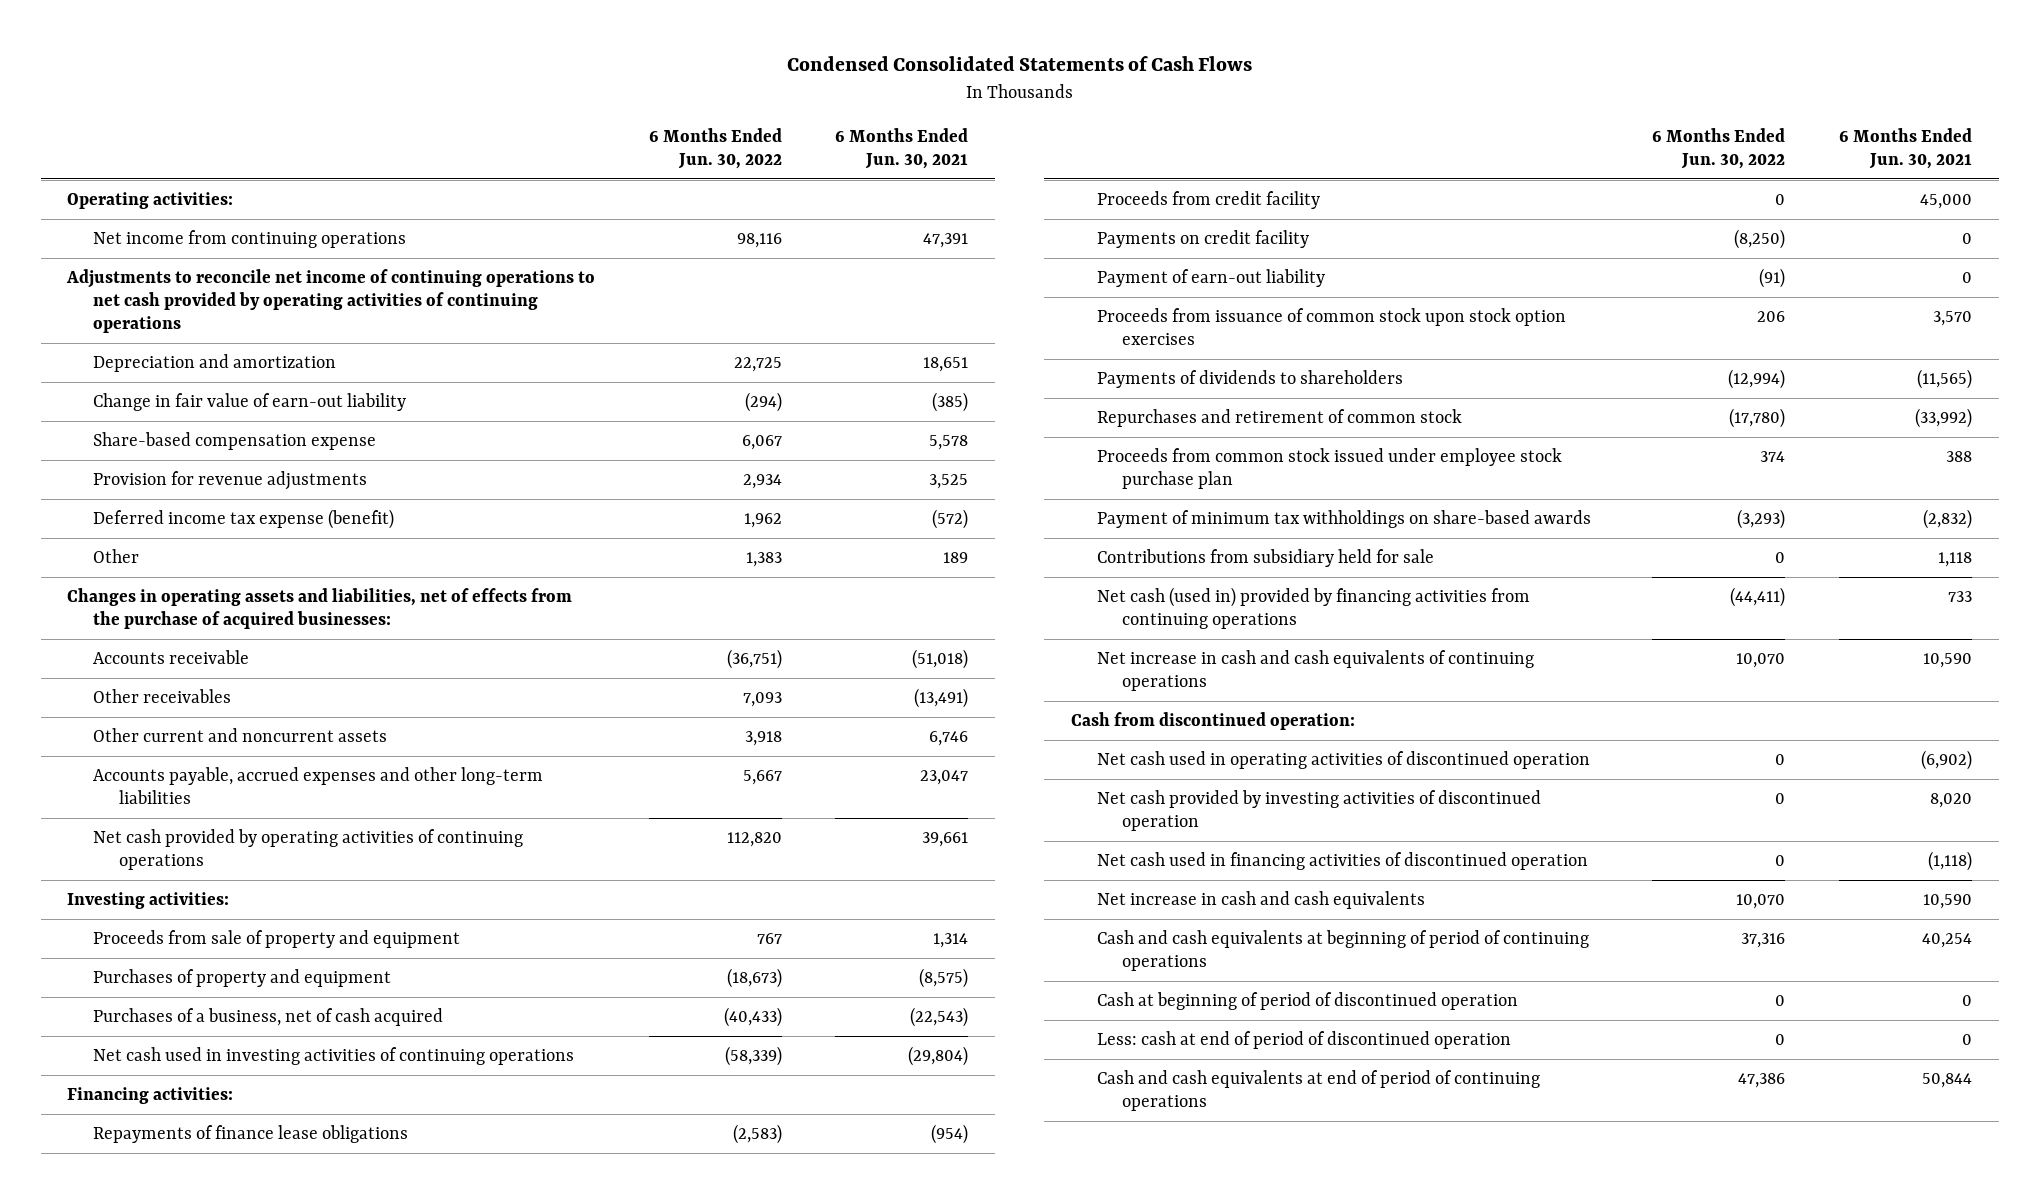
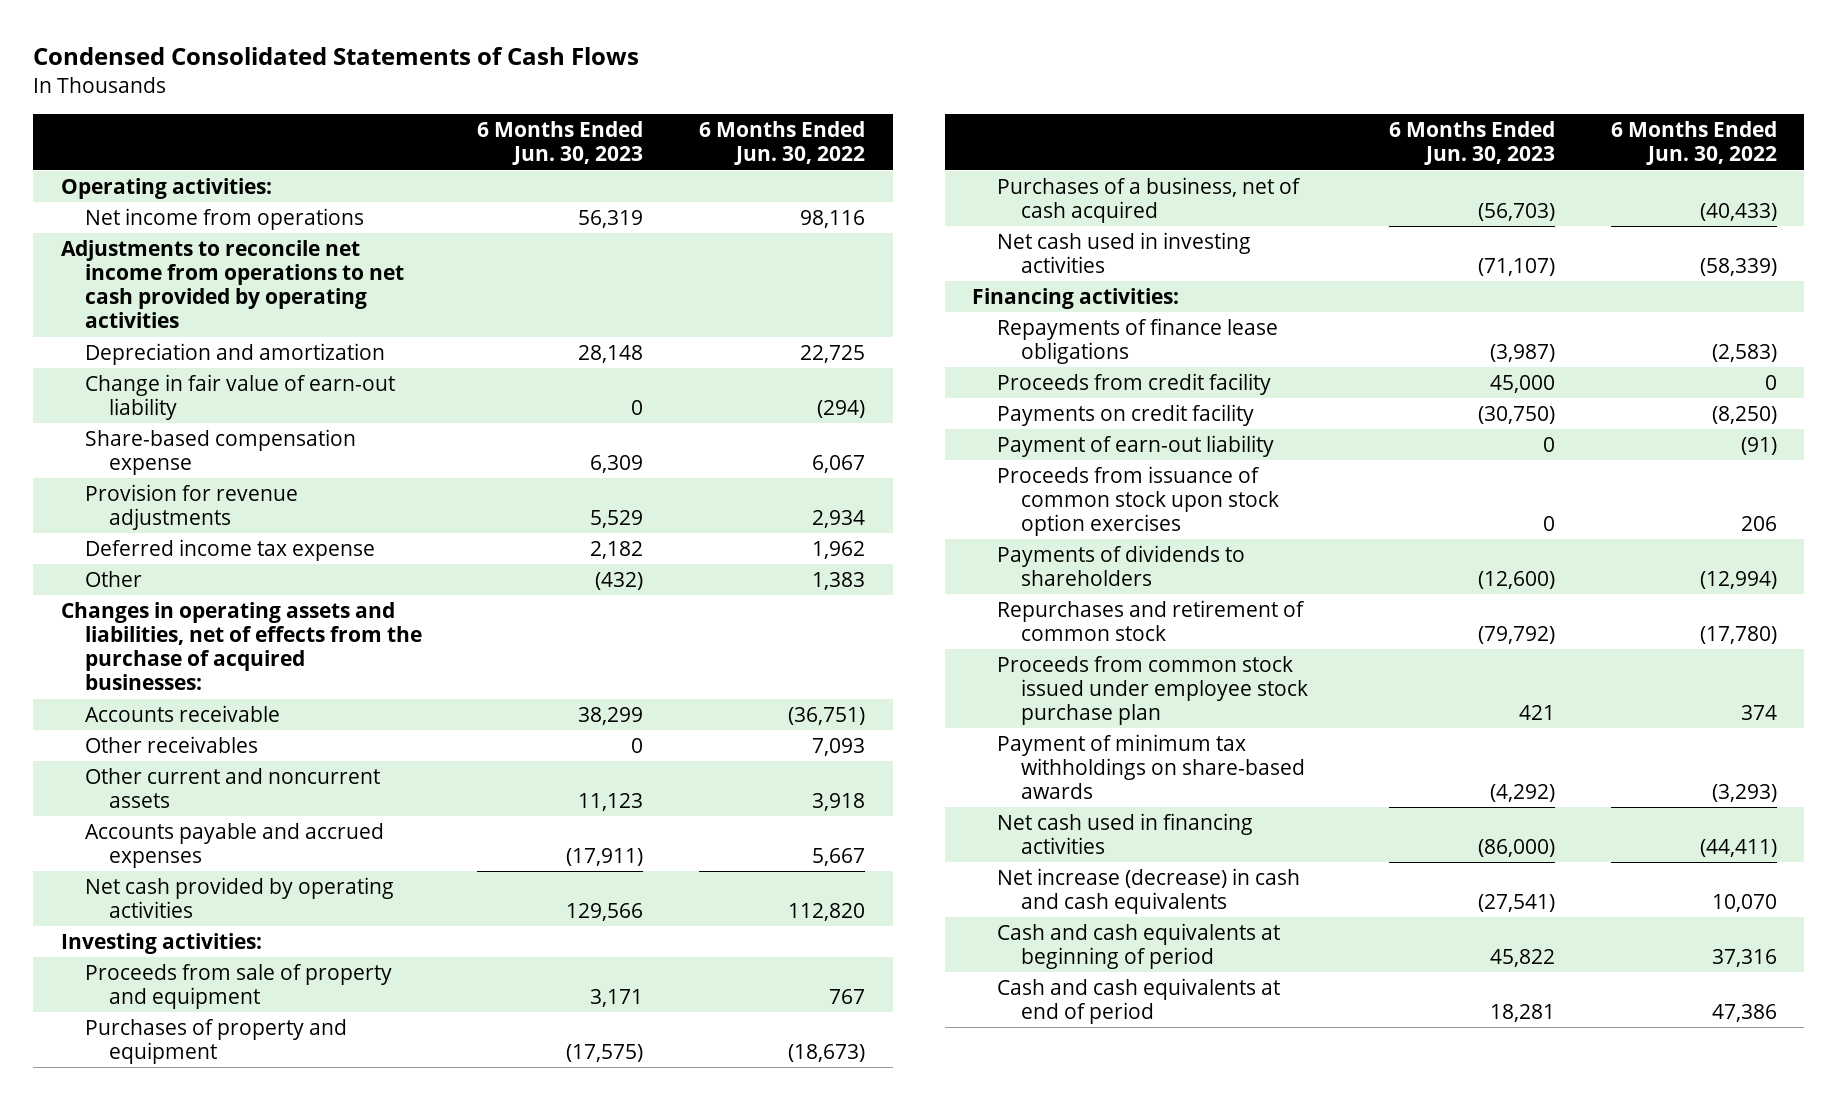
[835,127,969,170] 6 Months Ended Jun. 30, 2021 -> none
none -> [477,121,644,166] 6 Months Ended Jun. 30, 2023
[93,229,407,248] Net income from continuing operations -> [85,208,365,231] Net income from operations
[66,268,596,334] Adjustments to reconcile net income of continuing operations to net cash provided by operating activities of continuing operations -> [60,240,405,329] Adjustments to reconcile net income from operations to net cash provided by operating activities
[93,508,395,529] Deferred income tax expense (benefit) -> [85,539,376,562] Deferred income tax expense
[93,766,544,805] Accounts payable, accrued expenses and other long-term liabilities -> [85,823,385,869] Accounts payable and accrued expenses
[93,828,524,871] Net cash provided by operating activities of continuing operations -> [85,877,395,919] Net cash provided by operating activities
[93,1046,575,1065] Net cash used in investing activities of continuing operations -> [996,232,1251,274] Net cash used in investing activities
[1096,548,1434,567] Contributions from subsidiary held for sale -> none
[1096,649,1534,692] Net increase in cash and cash equivalents of continuing operations -> none
[1070,711,1355,730] Cash from discontinued operation: -> none
[1096,750,1590,769] Net cash used in operating activities of discontinued operation -> none
[1096,789,1541,832] Net cash provided by investing activities of discontinued operation -> none
[1096,851,1588,870] Net cash used in financing activities of discontinued operation -> none
[1096,991,1518,1010] Cash at beginning of period of discontinued operation -> none
[1096,1030,1511,1049] Less: cash at end of period of discontinued operation -> none
[1096,586,1530,630] Net cash (used in) provided by financing activities from continuing operations -> [996,813,1253,855] Net cash used in financing activities
[1096,890,1425,909] Net increase in cash and cash equivalents -> [996,868,1300,915] Net increase (decrease) in cash and cash equivalents
[1096,929,1589,972] Cash and cash equivalents at beginning of period of continuing operations -> [996,923,1280,970] Cash and cash equivalents at beginning of period
[1096,1069,1540,1112] Cash and cash equivalents at end of period of continuing operations -> [996,978,1280,1025] Cash and cash equivalents at end of period

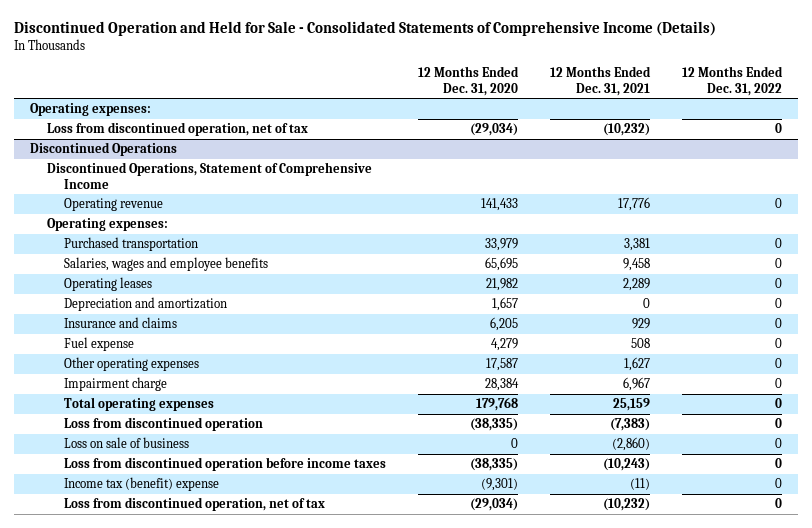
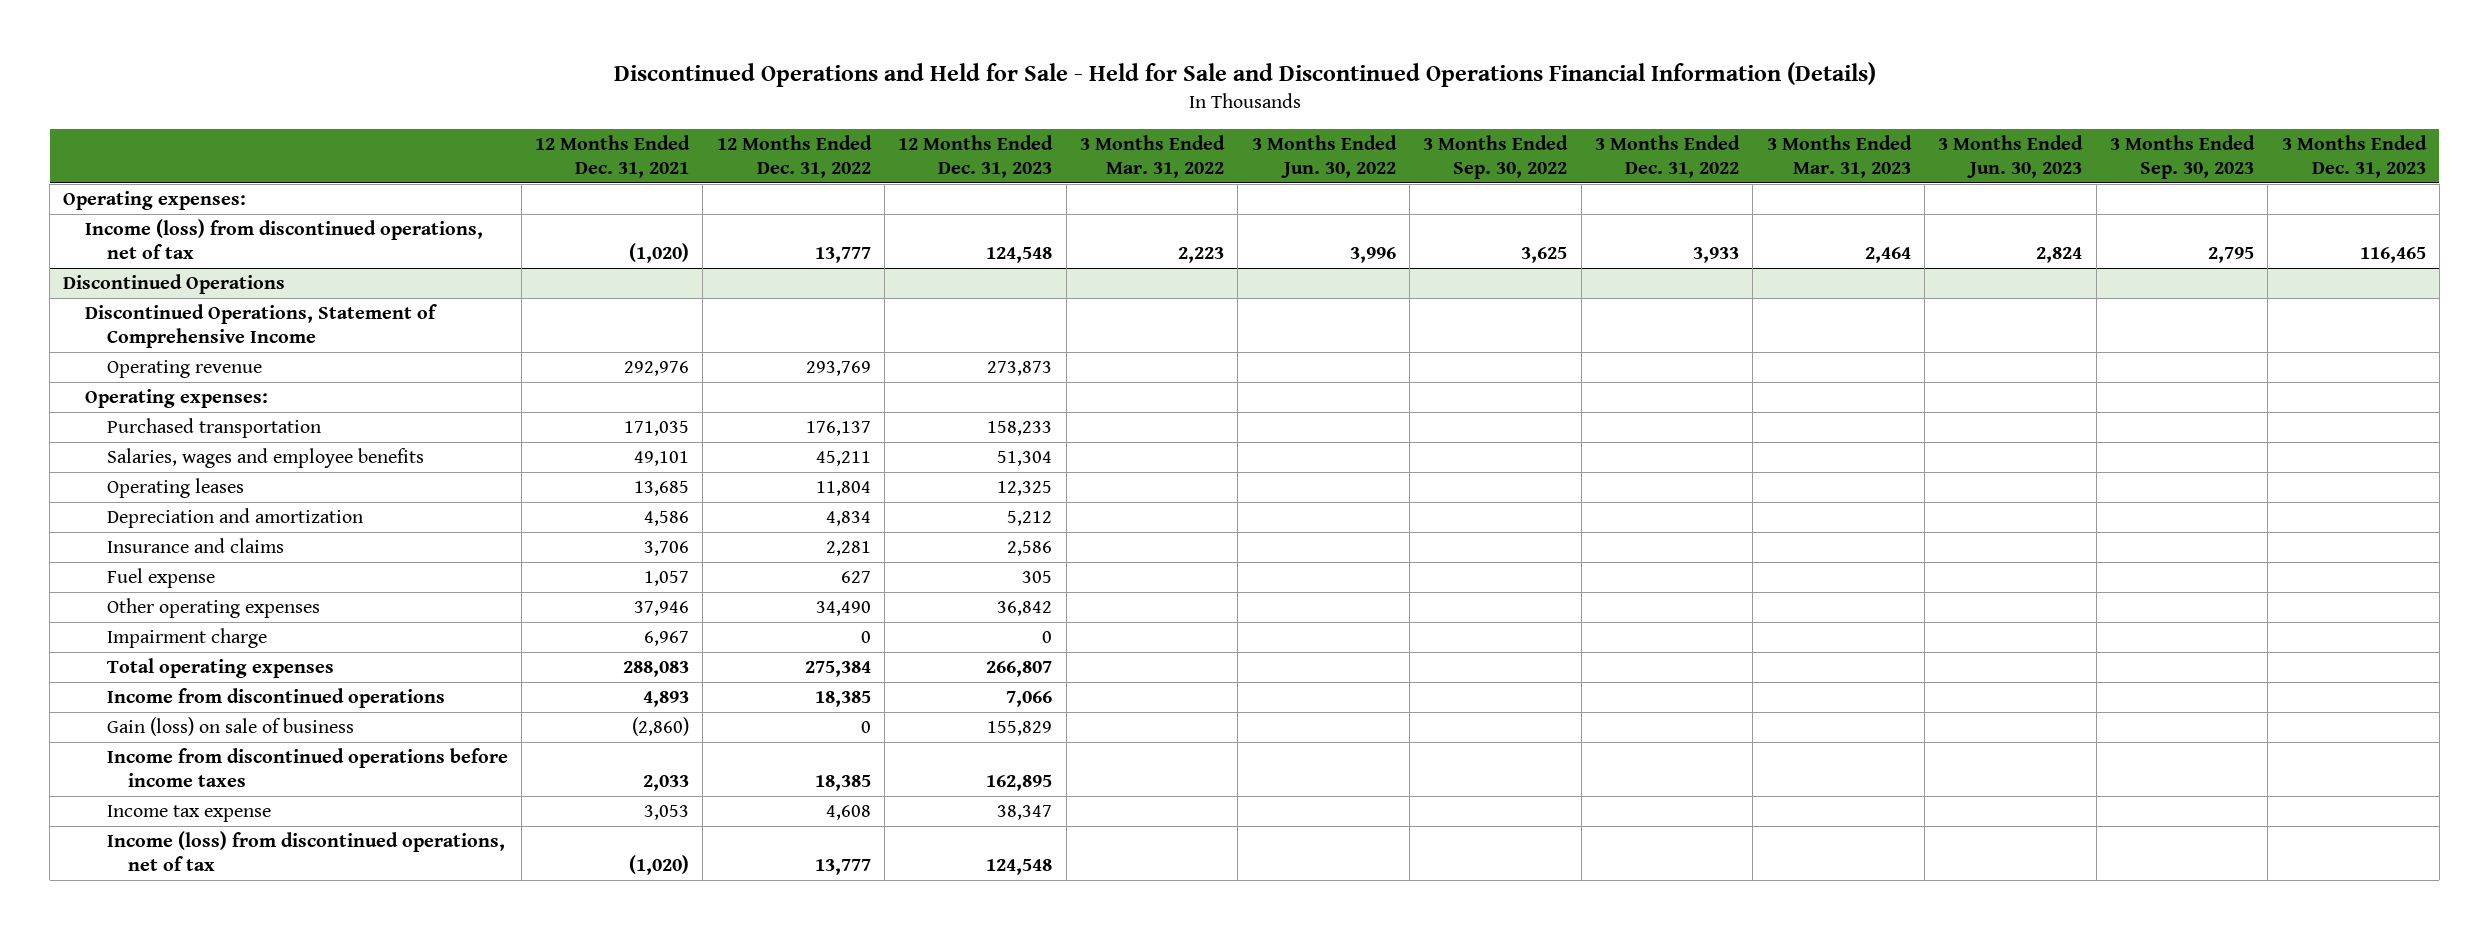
[13,21,716,37] Discontinued Operation and Held for Sale - Consolidated Statements of Comprehensive Income (Details) -> [613,62,1876,88] Discontinued Operations and Held for Sale - Held for Sale and Discontinued Operations Financial Information (Details)
[418,66,520,96] 12 Months Ended Dec. 31, 2020 -> none
none -> [898,134,1054,179] 12 Months Ended Dec. 31, 2023
none -> [1080,134,1226,179] 3 Months Ended Mar. 31, 2022
none -> [1251,134,1397,179] 3 Months Ended Jun. 30, 2022
none -> [1423,134,1569,180] 3 Months Ended Sep. 30, 2022
none -> [1594,134,1740,179] 3 Months Ended Dec. 31, 2022
none -> [1766,134,1912,179] 3 Months Ended Mar. 31, 2023
none -> [1938,134,2084,179] 3 Months Ended Jun. 30, 2023
none -> [2109,134,2255,180] 3 Months Ended Sep. 30, 2023
none -> [2281,134,2427,179] 3 Months Ended Dec. 31, 2023
[46,122,308,137] Loss from discontinued operation, net of tax -> [85,219,484,260] Income (loss) from discontinued operations, net of tax
[603,123,651,137] (10,232) -> [629,243,690,264] (1,020)
[775,123,783,134] 0 -> [814,247,871,264] 13,777
[618,197,651,212] 17,776 -> [624,361,690,377] 292,976
[775,198,783,209] 0 -> [805,361,871,377] 293,769
[624,238,651,252] 3,381 -> [624,421,690,437] 171,035
[775,238,783,249] 0 -> [805,421,871,437] 176,137
[623,258,651,272] 9,458 -> [634,451,690,467] 49,101
[775,258,783,269] 0 -> [815,451,871,467] 45,211
[623,278,651,292] 2,289 -> [634,481,690,497] 13,685
[775,278,783,289] 0 -> [815,481,871,497] 11,804
[643,298,651,309] 0 -> [644,511,690,527] 4,586
[775,298,783,309] 0 -> [825,511,871,527] 4,834
[632,318,651,330] 929 -> [644,541,690,557] 3,706
[775,318,783,329] 0 -> [825,541,871,557] 2,281
[631,338,651,349] 508 -> [644,571,690,587] 1,057
[775,338,783,349] 0 -> [840,571,871,584] 627
[624,357,651,372] 1,627 -> [634,601,690,617] 37,946
[775,358,783,369] 0 -> [815,601,871,617] 34,490
[613,398,651,412] 25,159 -> [623,661,690,678] 288,083
[775,398,783,409] 0 -> [804,661,871,678] 275,384
[64,417,264,432] Loss from discontinued operation -> [106,688,445,709] Income from discontinued operations
[610,418,651,432] (7,383) -> [643,691,690,708] 4,893
[775,418,783,429] 0 -> [814,691,871,708] 18,385
[64,437,190,449] Loss on sale of business -> [106,717,354,737] Gain (loss) on sale of business
[64,457,387,472] Loss from discontinued operation before income taxes -> [106,748,508,788] Income from discontinued operations before income taxes
[603,458,651,472] (10,243) -> [643,775,690,792] 2,033
[775,458,783,469] 0 -> [814,775,871,792] 18,385
[64,477,220,492] Income tax (benefit) expense -> [106,805,271,823] Income tax expense
[630,478,651,491] (11) -> [644,805,690,821] 3,053
[775,478,783,489] 0 -> [825,805,871,821] 4,608
[64,497,326,512] Loss from discontinued operation, net of tax -> [106,831,505,872] Income (loss) from discontinued operations, net of tax
[603,498,651,512] (10,232) -> [629,855,690,876] (1,020)
[775,498,783,509] 0 -> [814,859,871,876] 13,777

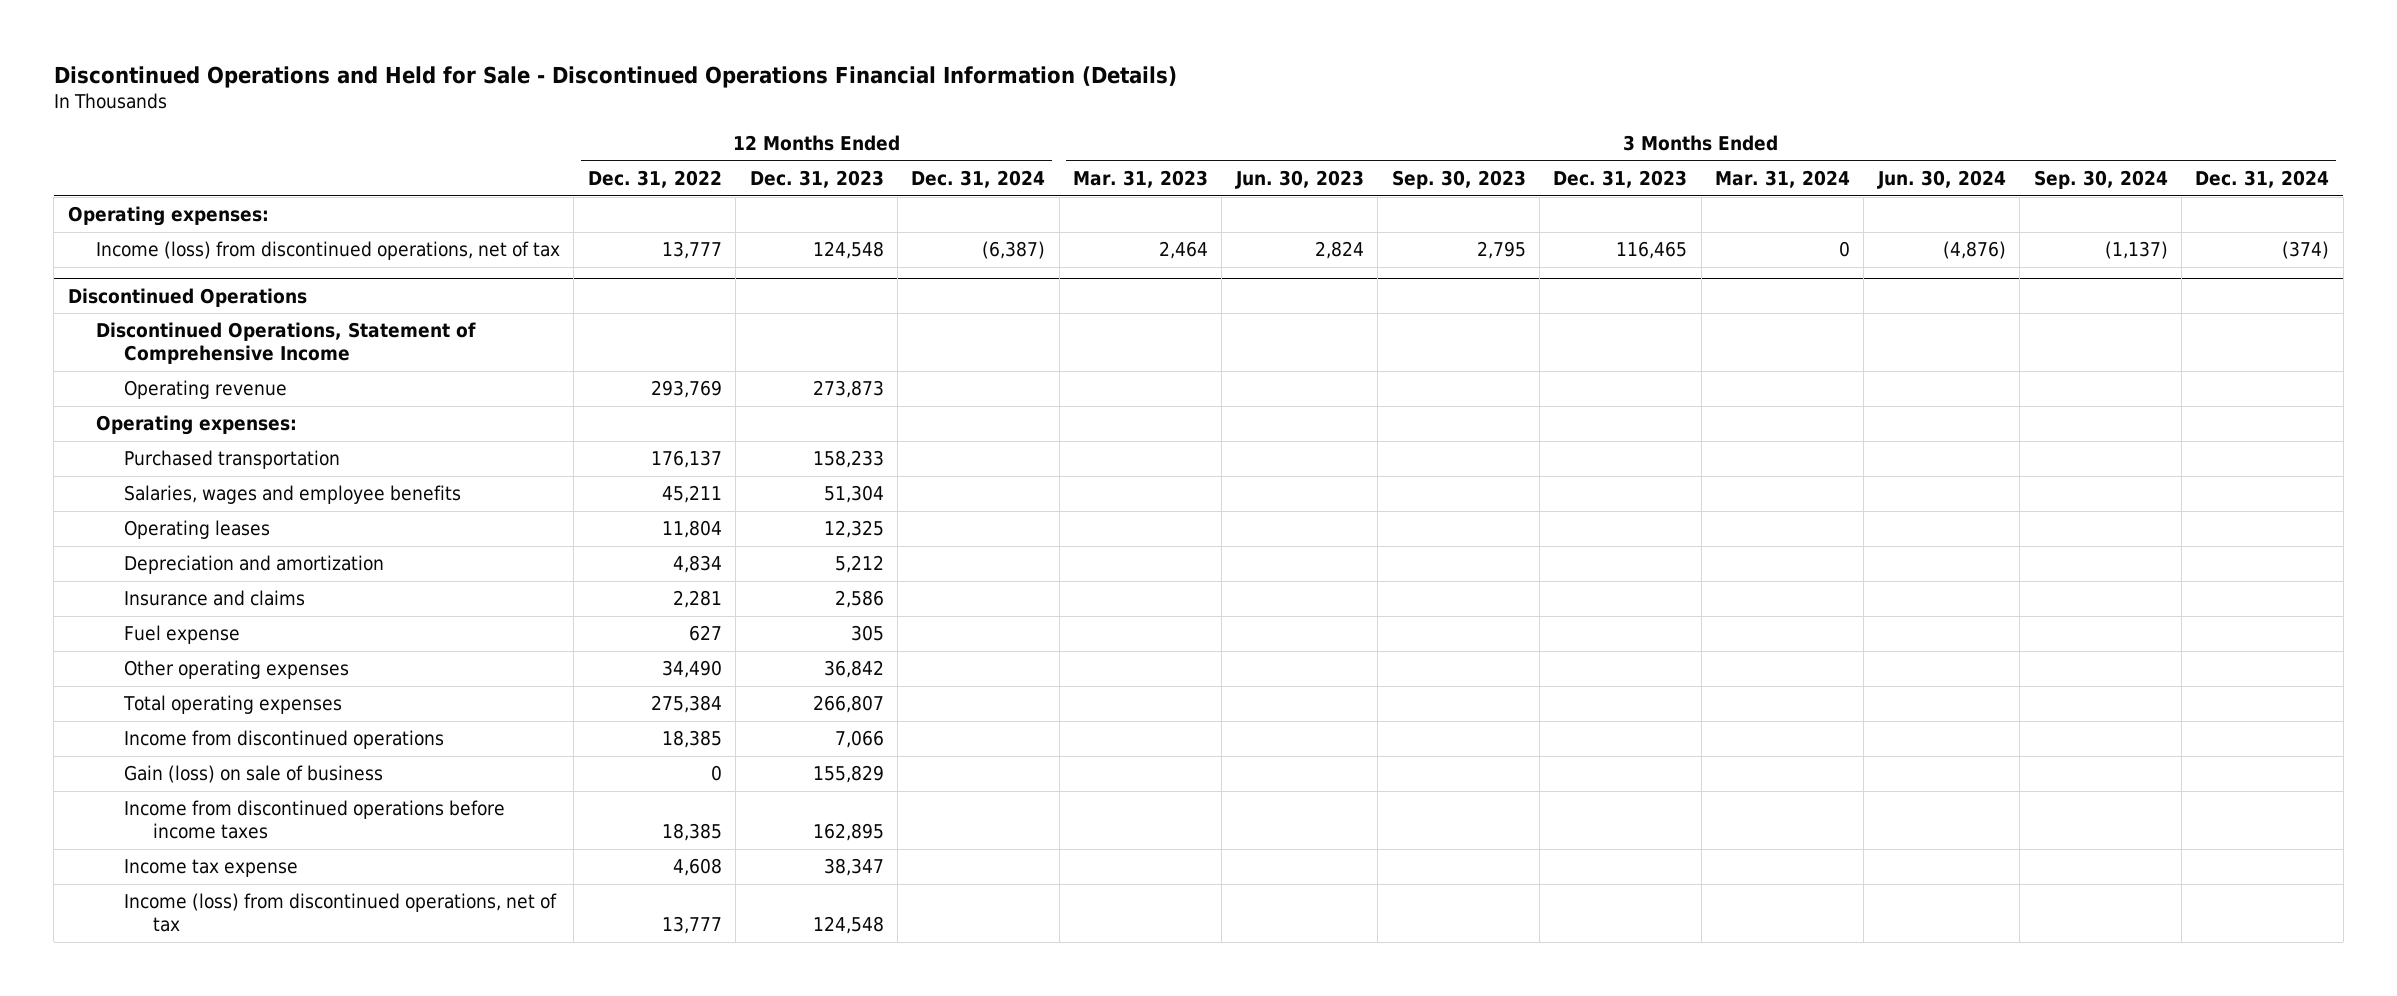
[613,62,1876,88] Discontinued Operations and Held for Sale - Held for Sale and Discontinued Operations Financial Information (Details) -> [53,65,1177,88] Discontinued Operations and Held for Sale - Discontinued Operations Financial Information (Details)
[535,134,691,179] 12 Months Ended Dec. 31, 2021 -> none
[1080,134,1226,179] 3 Months Ended Mar. 31, 2022 -> none
[1251,134,1397,179] 3 Months Ended Jun. 30, 2022 -> none
[1423,134,1569,180] 3 Months Ended Sep. 30, 2022 -> none
[1594,134,1740,179] 3 Months Ended Dec. 31, 2022 -> none
none -> [911,170,1046,189] Dec. 31, 2024
none -> [1715,170,1851,189] Mar. 31, 2024
none -> [1876,170,2006,190] Jun. 30, 2024
none -> [2033,170,2168,190] Sep. 30, 2024
none -> [2195,170,2330,189] Dec. 31, 2024
[106,628,267,649] Impairment charge -> none

